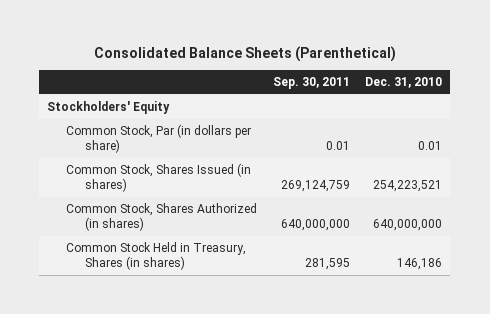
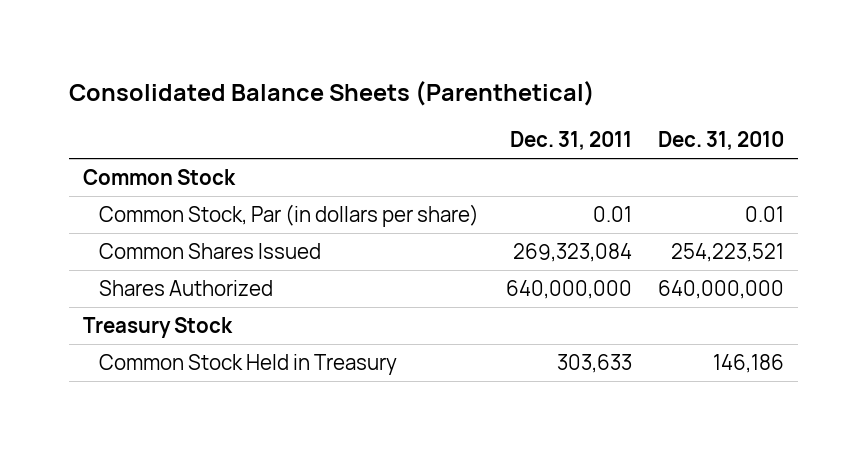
[272,77,350,90] Sep. 30, 2011 -> none
none -> [509,131,632,151] Dec. 31, 2011
[47,101,171,115] Stockholders' Equity -> none
none -> [82,168,236,185] Common Stock
[65,163,251,193] Common Stock, Shares Issued (in shares) -> [98,242,321,259] Common Shares Issued
[65,203,257,232] Common Stock, Shares Authorized (in shares) -> [98,279,273,296] Shares Authorized
none -> [82,316,233,338] Treasury Stock
[65,242,246,271] Common Stock Held in Treasury, Shares (in shares) -> [98,353,397,375] Common Stock Held in Treasury

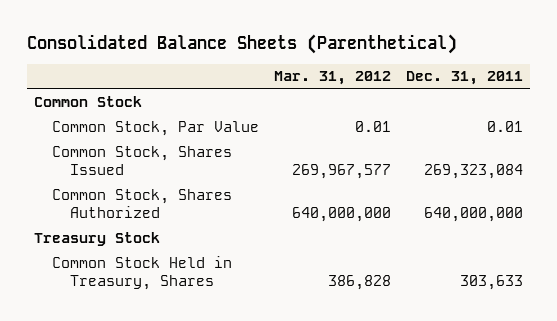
[658,131,785,151] Dec. 31, 2010 -> none
none -> [273,71,391,86] Mar. 31, 2012
[98,203,479,227] Common Stock, Par (in dollars per share) -> [52,121,260,137] Common Stock, Par Value
[98,242,321,259] Common Shares Issued -> [52,146,233,176] Common Stock, Shares Issued
[98,279,273,296] Shares Authorized -> [52,189,233,219] Common Stock, Shares Authorized
[98,353,397,375] Common Stock Held in Treasury -> [52,256,233,291] Common Stock Held in Treasury, Shares

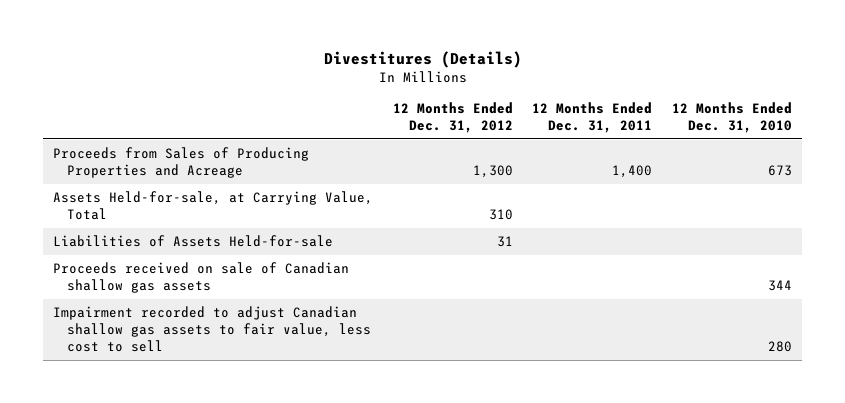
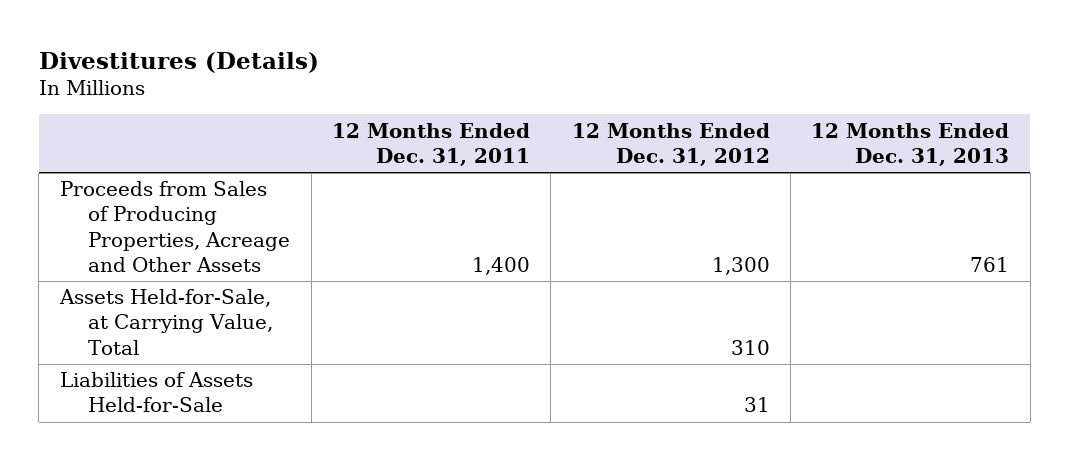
[672,102,793,134] 12 Months Ended Dec. 31, 2010 -> none
none -> [811,122,1010,166] 12 Months Ended Dec. 31, 2013
[53,262,350,293] Proceeds received on sale of Canadian shallow gas assets -> none
[53,306,372,352] Impairment recorded to adjust Canadian shallow gas assets to fair value, less cost to sell -> none
[53,147,310,178] Proceeds from Sales of Producing Properties and Acreage -> [59,181,291,272] Proceeds from Sales of Producing Properties, Acreage and Other Assets
[53,191,374,220] Assets Held-for-sale, at Carrying Value, Total -> [58,289,274,355] Assets Held-for-Sale, at Carrying Value, Total
[53,235,334,248] Liabilities of Assets Held-for-sale -> [59,372,253,413] Liabilities of Assets Held-for-Sale

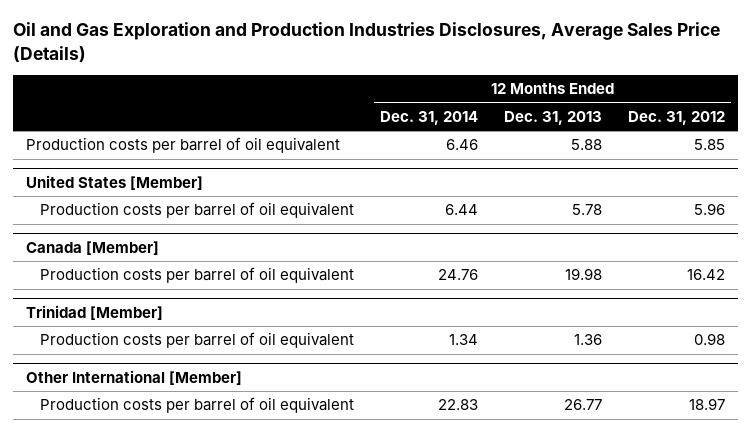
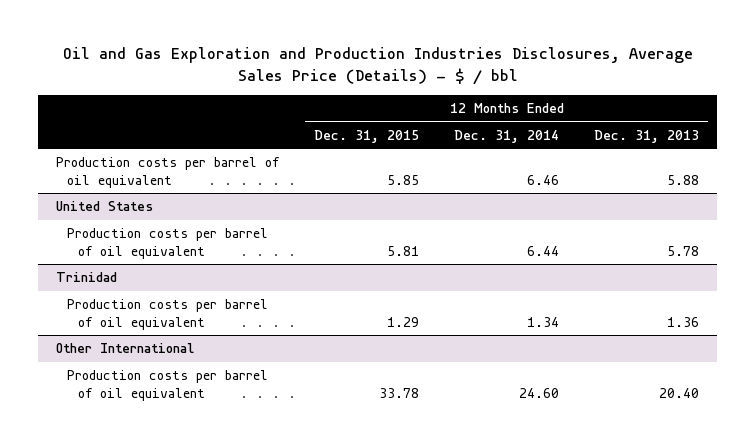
[13,22,721,62] Oil and Gas Exploration and Production Industries Disclosures, Average Sales Price (Details) -> [62,47,693,85] Oil and Gas Exploration and Production Industries Disclosures, Average Sales Price (Details) - $ / bbl
[627,110,725,125] Dec. 31, 2012 -> none
none -> [313,129,419,143] Dec. 31, 2015
[26,174,204,190] United States [Member] -> [55,201,153,212] United States
[26,240,160,255] Canada [Member] -> none
[40,267,355,284] Production costs per barrel of oil equivalent -> none
[26,304,164,320] Trinidad [Member] -> [55,272,117,283] Trinidad
[26,369,243,385] Other International [Member] -> [55,343,195,354] Other International
[438,399,479,411] 22.83 -> [519,387,560,398] 24.60
[564,399,603,411] 26.77 -> [659,387,700,398] 20.40

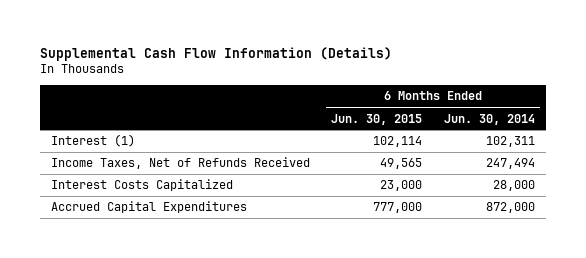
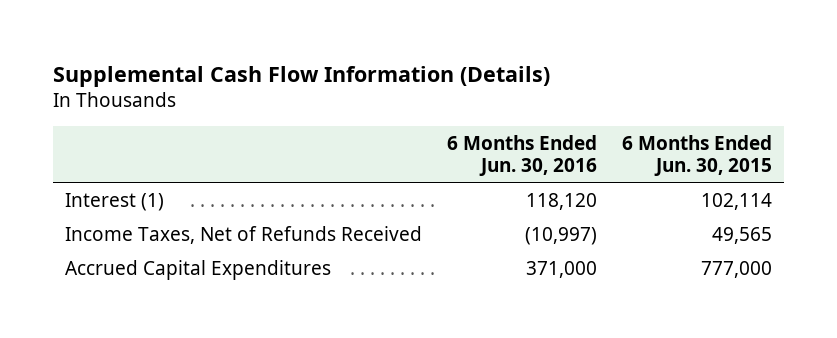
[443,113,535,125] Jun. 30, 2014 -> none
none -> [446,134,597,177] 6 Months Ended Jun. 30, 2016
[50,179,233,192] Interest Costs Capitalized -> none

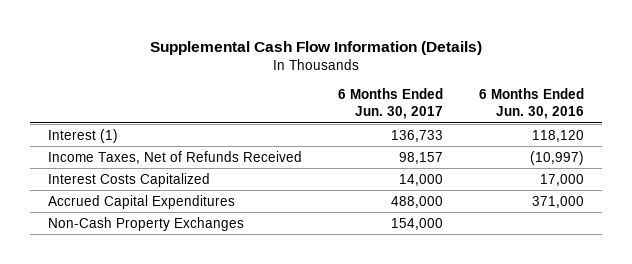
[621,134,772,177] 6 Months Ended Jun. 30, 2015 -> none
none -> [338,88,444,120] 6 Months Ended Jun. 30, 2017
none -> [48,172,211,187] Interest Costs Capitalized
none -> [48,216,245,231] Non-Cash Property Exchanges

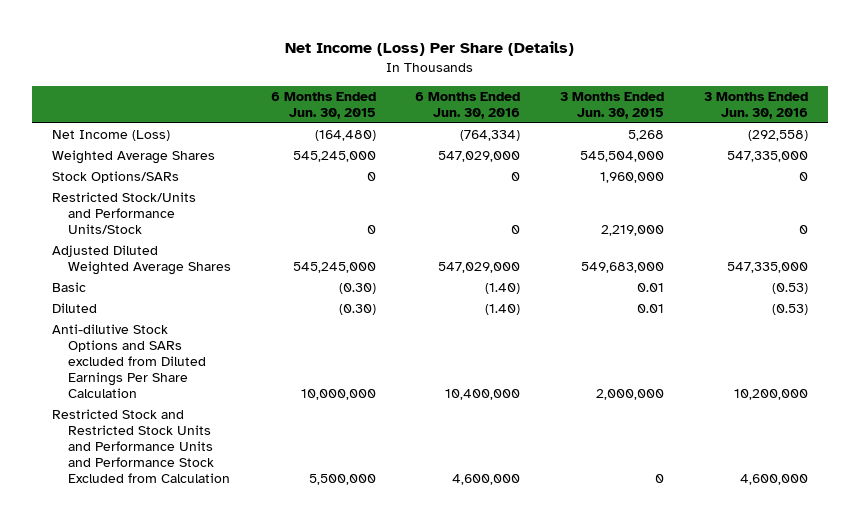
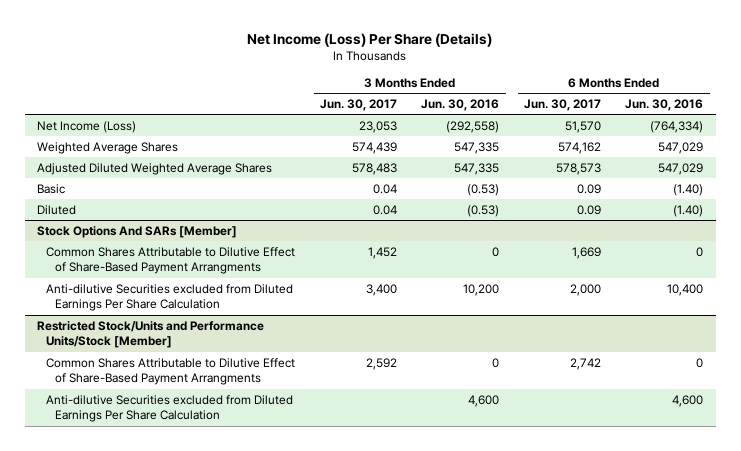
[270,91,376,119] 6 Months Ended Jun. 30, 2015 -> none
[560,91,665,119] 3 Months Ended Jun. 30, 2015 -> none
none -> [319,99,397,112] Jun. 30, 2017
none -> [523,99,601,112] Jun. 30, 2017
[52,171,180,184] Stock Options/SARs -> none
[52,192,197,235] Restricted Stock/Units and Performance Units/Stock -> none
[438,151,521,163] 547,029,000 -> [658,141,704,154] 547,029
[727,151,809,163] 547,335,000 -> [454,141,500,154] 547,335
[438,262,521,274] 547,029,000 -> [658,162,704,175] 547,029
[727,262,809,274] 547,335,000 -> [454,162,500,175] 547,335
[52,409,230,484] Restricted Stock and Restricted Stock Units and Performance Units and Performance Stock Excluded from Calculation -> none
none -> [37,225,238,238] Stock Options And SARs [Member]
none -> [46,246,296,275] Common Shares Attributable to Dilutive Effect of Share-Based Payment Arrangments
[52,324,206,399] Anti-dilutive Stock Options and SARs excluded from Diluted Earnings Per Share Calculation -> [46,283,294,312] Anti-dilutive Securities excluded from Diluted Earnings Per Share Calculation
[445,389,521,401] 10,400,000 -> [667,283,704,296] 10,400
[734,389,809,401] 10,200,000 -> [463,283,500,296] 10,200
none -> [37,320,265,349] Restricted Stock/Units and Performance Units/Stock [Member]
none -> [46,357,296,386] Common Shares Attributable to Dilutive Effect of Share-Based Payment Arrangments
none -> [46,394,294,423] Anti-dilutive Securities excluded from Diluted Earnings Per Share Calculation

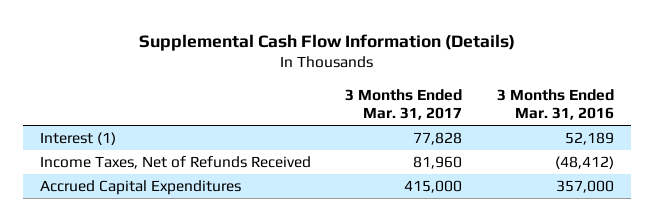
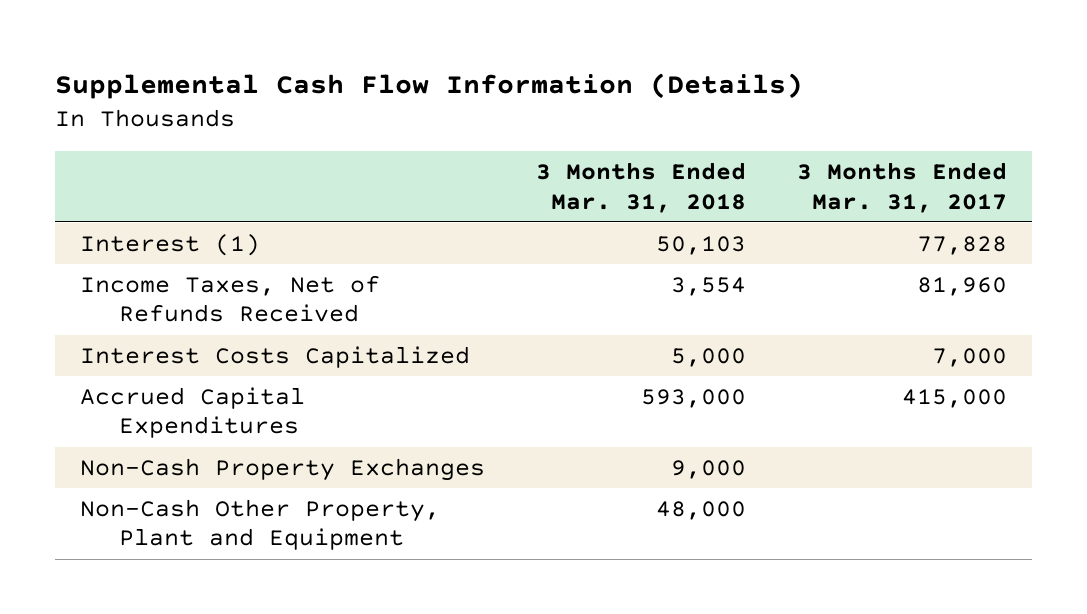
[496,88,614,121] 3 Months Ended Mar. 31, 2016 -> none
none -> [535,162,746,213] 3 Months Ended Mar. 31, 2018
none -> [80,345,471,368] Interest Costs Capitalized
none -> [80,457,486,481] Non-Cash Property Exchanges
none -> [80,498,441,551] Non-Cash Other Property, Plant and Equipment

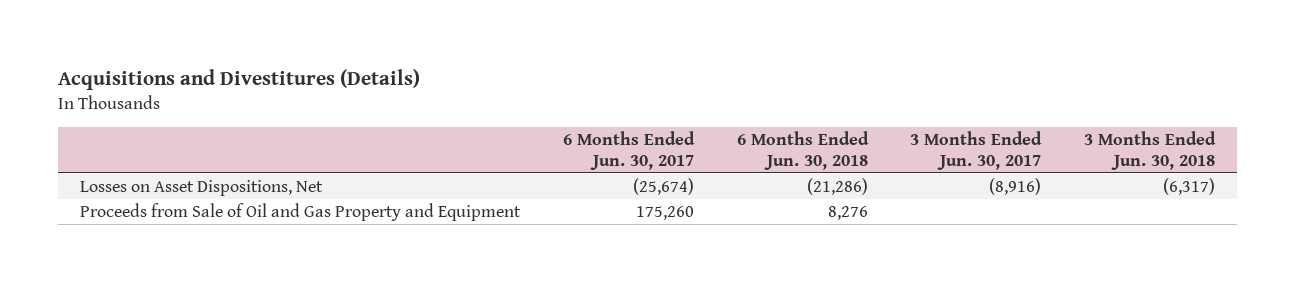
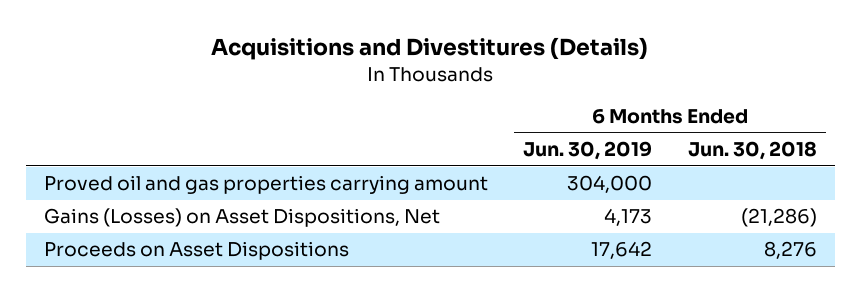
[562,131,695,170] 6 Months Ended Jun. 30, 2017 -> none
[910,131,1043,170] 3 Months Ended Jun. 30, 2017 -> none
[1084,131,1217,170] 3 Months Ended Jun. 30, 2018 -> none
none -> [523,141,653,161] Jun. 30, 2019
none -> [43,175,488,195] Proved oil and gas properties carrying amount
[79,180,323,197] Losses on Asset Dispositions, Net -> [43,208,440,228] Gains (Losses) on Asset Dispositions, Net
[79,203,521,222] Proceeds from Sale of Oil and Gas Property and Equipment -> [43,241,349,261] Proceeds on Asset Dispositions

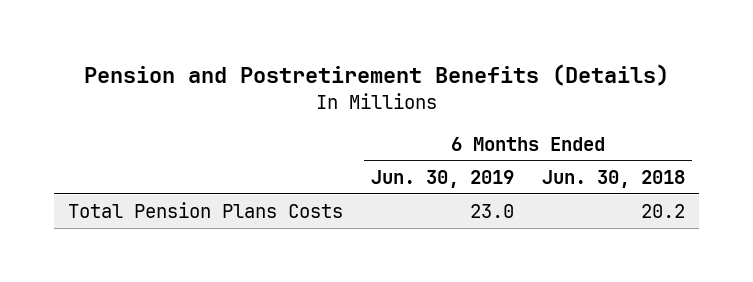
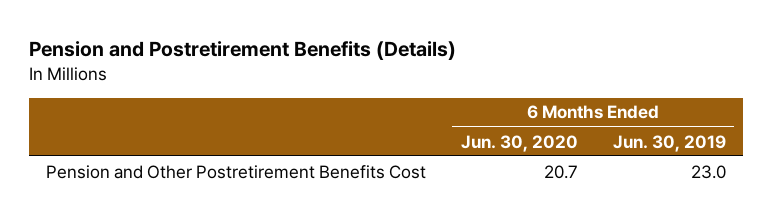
[542,170,686,189] Jun. 30, 2018 -> none
none -> [460,134,578,152] Jun. 30, 2020
[67,202,343,219] Total Pension Plans Costs -> [46,164,427,179] Pension and Other Postretirement Benefits Cost

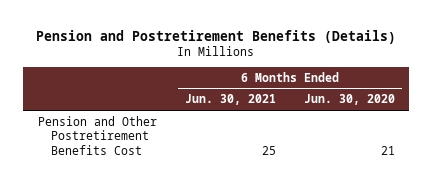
[612,134,726,152] Jun. 30, 2019 -> none
none -> [184,94,276,106] Jun. 30, 2021
[543,164,578,179] 20.7 -> [380,145,395,155] 21

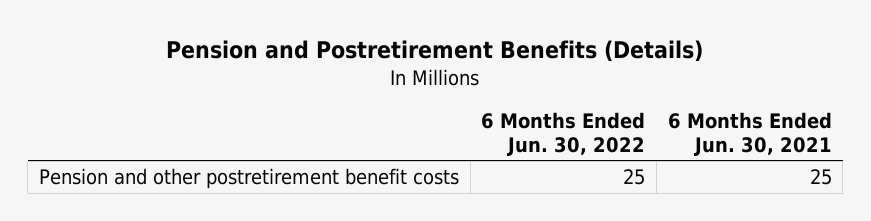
[303,94,395,106] Jun. 30, 2020 -> none
none -> [481,112,646,156] 6 Months Ended Jun. 30, 2022
[37,115,157,155] Pension and Other Postretirement Benefits Cost -> [38,168,459,190] Pension and other postretirement benefit costs

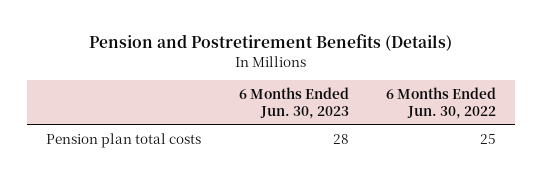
[667,112,832,156] 6 Months Ended Jun. 30, 2021 -> none
none -> [238,86,349,120] 6 Months Ended Jun. 30, 2023
[38,168,459,190] Pension and other postretirement benefit costs -> [46,133,202,149] Pension plan total costs

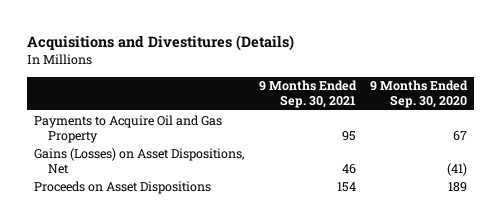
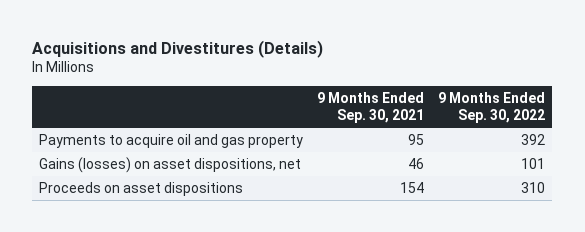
[369,80,468,109] 9 Months Ended Sep. 30, 2020 -> none
none -> [438,91,546,124] 9 Months Ended Sep. 30, 2022
[34,114,223,143] Payments to Acquire Oil and Gas Property -> [39,133,304,148] Payments to acquire oil and gas property
[34,147,245,174] Gains (Losses) on Asset Dispositions, Net -> [39,156,302,173] Gains (losses) on asset dispositions, net
[34,180,212,194] Proceeds on Asset Dispositions -> [39,181,244,196] Proceeds on asset dispositions

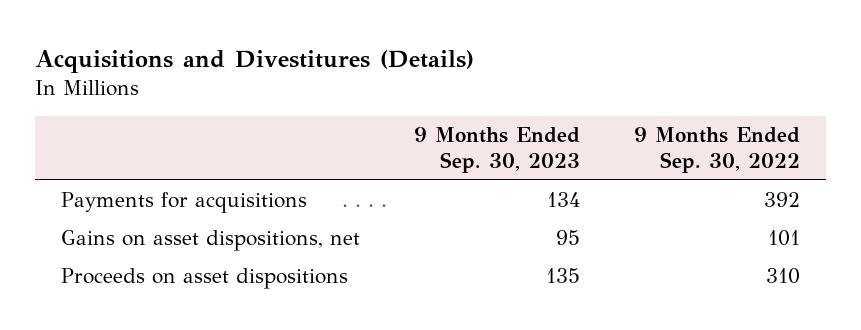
[317,91,425,124] 9 Months Ended Sep. 30, 2021 -> none
none -> [413,127,580,174] 9 Months Ended Sep. 30, 2023
[39,133,304,148] Payments to acquire oil and gas property -> [61,192,308,214] Payments for acquisitions
[39,156,302,173] Gains (losses) on asset dispositions, net -> [61,230,361,252] Gains on asset dispositions, net

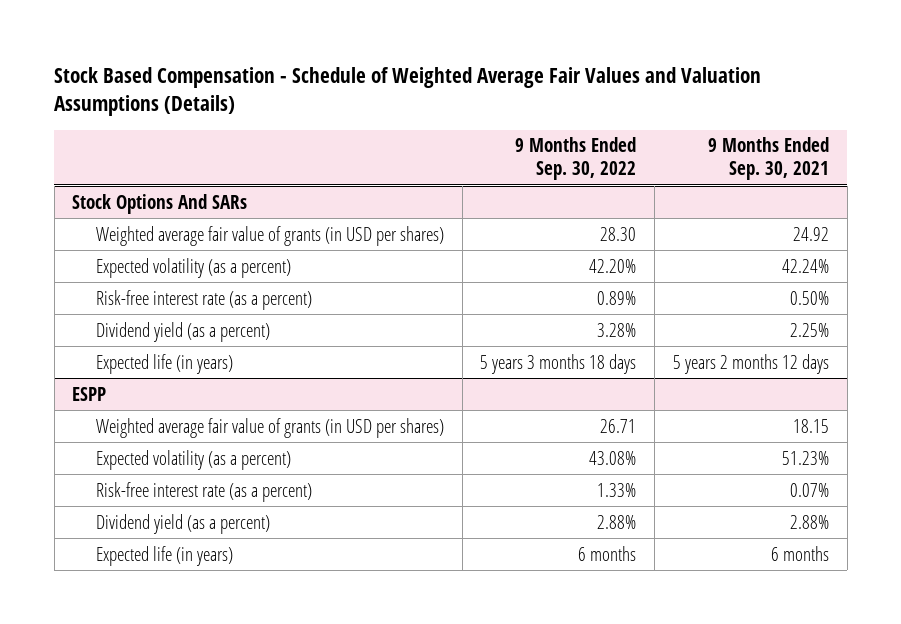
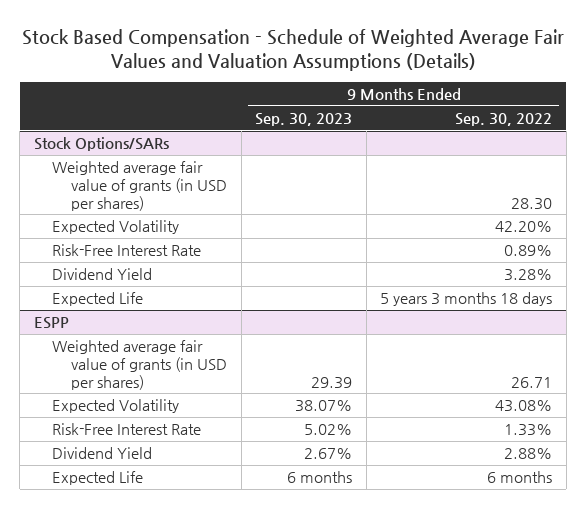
[708,137,830,181] 9 Months Ended Sep. 30, 2021 -> none
none -> [255,112,353,126] Sep. 30, 2023
[72,193,248,214] Stock Options And SARs -> [33,137,169,152] Stock Options/SARs
[95,257,291,278] Expected volatility (as a percent) -> [52,220,180,235] Expected Volatility
[95,289,312,310] Risk-free interest rate (as a percent) -> [52,244,202,257] Risk-Free Interest Rate
[95,321,270,342] Dividend yield (as a percent) -> [52,268,153,281] Dividend Yield
[95,353,233,374] Expected life (in years) -> [52,292,144,307] Expected Life
[95,449,291,470] Expected volatility (as a percent) -> [52,399,180,414] Expected Volatility
[95,481,312,502] Risk-free interest rate (as a percent) -> [52,423,202,436] Risk-Free Interest Rate
[95,513,270,534] Dividend yield (as a percent) -> [52,447,153,460] Dividend Yield
[95,545,233,566] Expected life (in years) -> [52,471,144,486] Expected Life

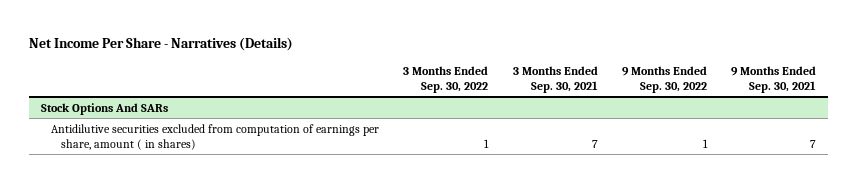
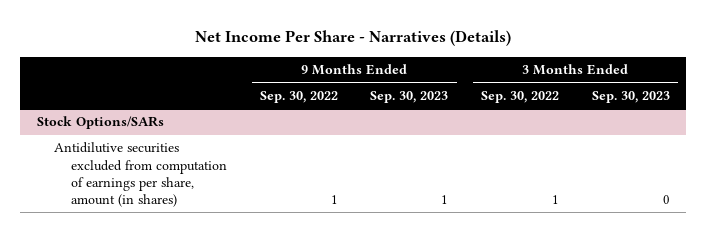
[512,65,598,93] 3 Months Ended Sep. 30, 2021 -> none
[730,65,816,93] 9 Months Ended Sep. 30, 2021 -> none
none -> [370,90,449,103] Sep. 30, 2023
none -> [591,90,670,103] Sep. 30, 2023
[41,102,169,115] Stock Options And SARs -> [36,116,164,130] Stock Options/SARs
[51,123,380,150] Antidilutive securities excluded from computation of earnings per share, amount ( in shares) -> [54,142,228,208] Antidilutive securities excluded from computation of earnings per share, amount (in shares)

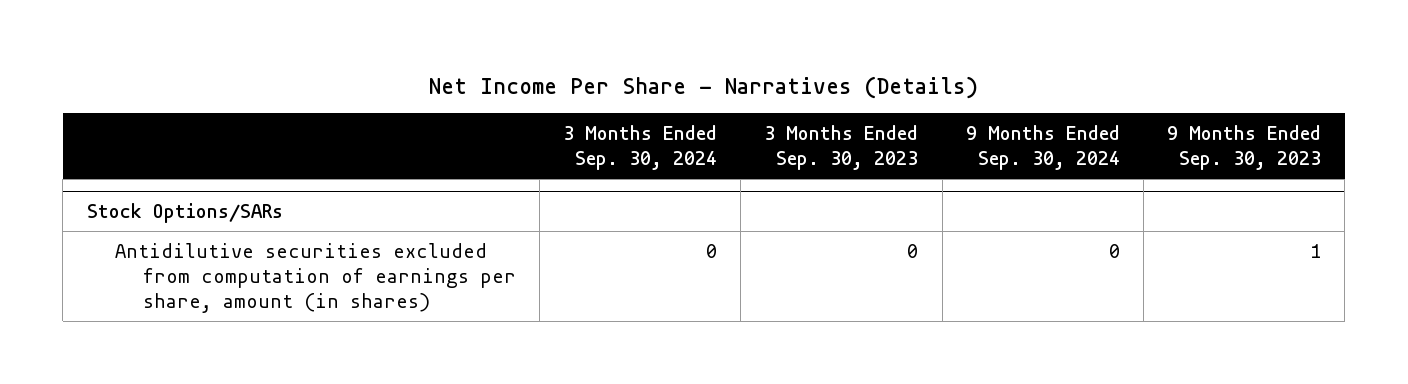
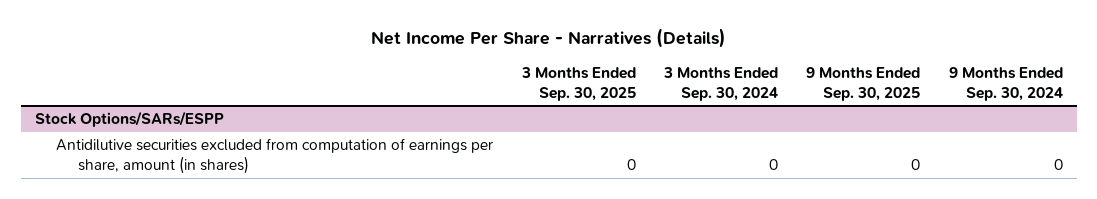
[764,124,919,171] 3 Months Ended Sep. 30, 2023 -> none
[1167,124,1322,171] 9 Months Ended Sep. 30, 2023 -> none
none -> [520,67,636,101] 3 Months Ended Sep. 30, 2025
none -> [806,67,921,101] 9 Months Ended Sep. 30, 2025
[86,203,283,224] Stock Options/SARs -> [34,111,224,128] Stock Options/SARs/ESPP

